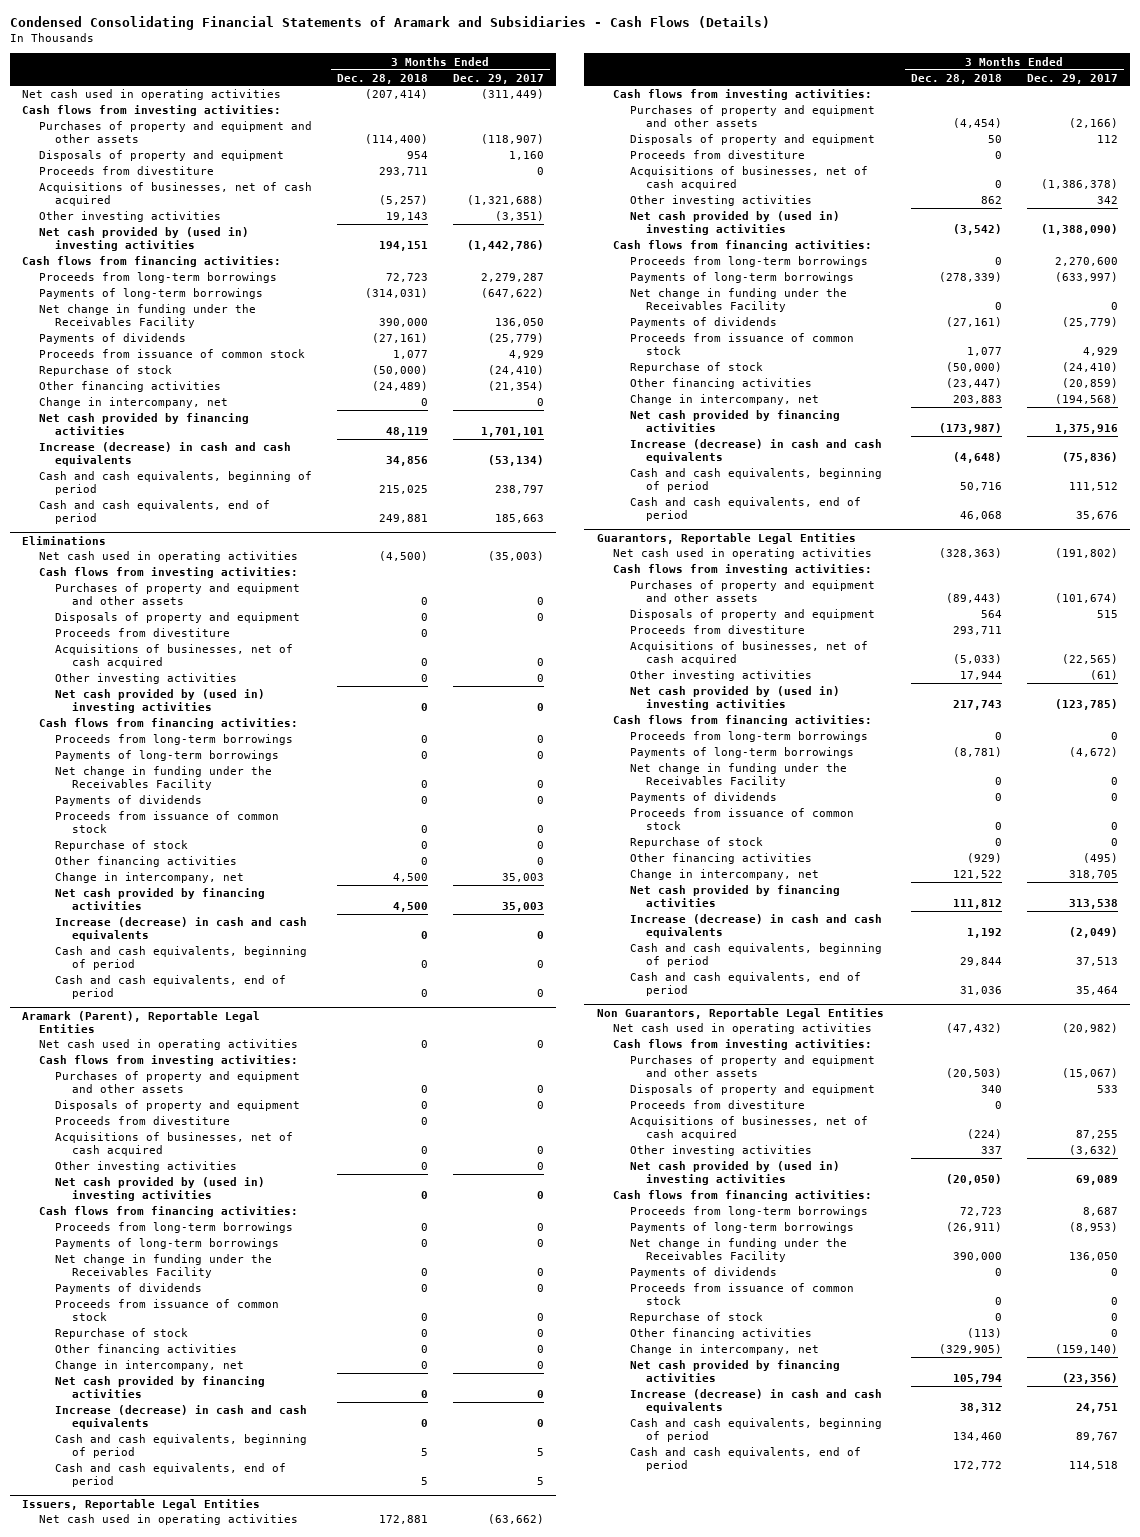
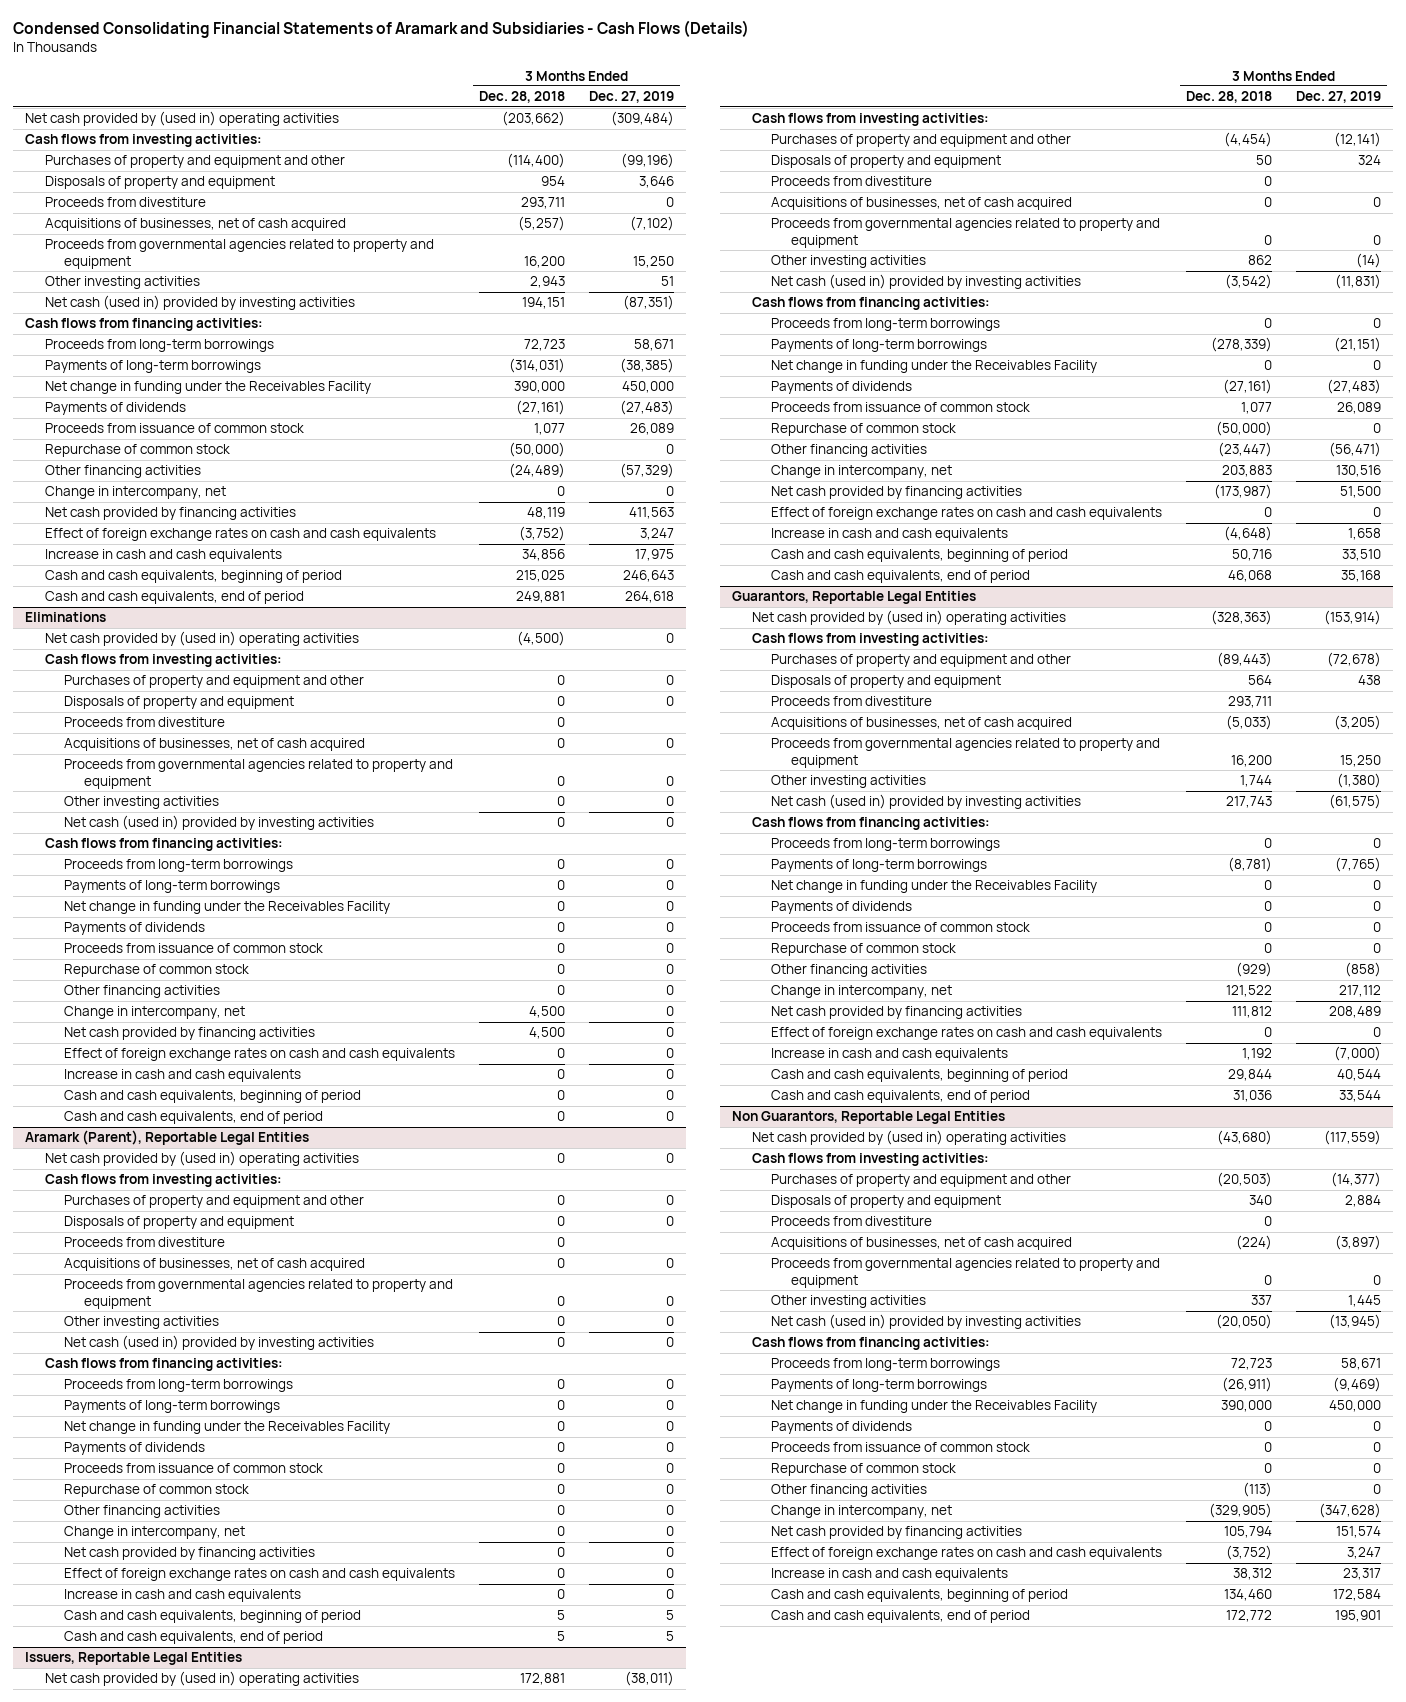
[452,73,544,84] Dec. 29, 2017 -> none
none -> [589,91,675,104] Dec. 27, 2019
[22,89,282,101] Net cash used in operating activities -> [25,111,340,127] Net cash provided by (used in) operating activities
[364,89,428,100] (207,414) -> [502,111,566,127] (203,662)
[38,121,312,144] Purchases of property and equipment and other assets -> [44,155,345,169] Purchases of property and equipment and other
none -> [44,239,434,269] Proceeds from governmental agencies related to property and equipment
[385,212,428,222] 19,143 -> [530,276,566,289] 2,943
[38,227,249,252] Net cash provided by (used in) investing activities -> [44,295,355,311] Net cash (used in) provided by investing activities
[38,365,172,377] Repurchase of stock -> [44,444,230,458] Repurchase of common stock
none -> [44,528,436,542] Effect of foreign exchange rates on cash and cash equivalents
[38,442,291,467] Increase (decrease) in cash and cash equivalents -> [44,549,282,563] Increase in cash and cash equivalents
[38,551,298,563] Net cash used in operating activities -> [44,631,359,647] Net cash provided by (used in) operating activities
[55,583,301,606] Purchases of property and equipment and other assets -> [64,675,365,689] Purchases of property and equipment and other
none -> [64,759,454,789] Proceeds from governmental agencies related to property and equipment
[55,689,266,714] Net cash provided by (used in) investing activities -> [64,815,375,831] Net cash (used in) provided by investing activities
[55,840,189,852] Repurchase of stock -> [64,964,250,978] Repurchase of common stock
none -> [64,1048,456,1062] Effect of foreign exchange rates on cash and cash equivalents
[55,917,308,942] Increase (decrease) in cash and cash equivalents -> [64,1069,302,1083] Increase in cash and cash equivalents
[38,1039,298,1051] Net cash used in operating activities -> [44,1151,359,1167] Net cash provided by (used in) operating activities
[55,1071,301,1094] Purchases of property and equipment and other assets -> [64,1195,365,1209] Purchases of property and equipment and other
none -> [64,1279,454,1309] Proceeds from governmental agencies related to property and equipment
[55,1177,266,1202] Net cash provided by (used in) investing activities -> [64,1335,375,1351] Net cash (used in) provided by investing activities
[55,1328,189,1340] Repurchase of stock -> [64,1484,250,1498] Repurchase of common stock
none -> [64,1568,456,1582] Effect of foreign exchange rates on cash and cash equivalents
[55,1405,308,1430] Increase (decrease) in cash and cash equivalents -> [64,1589,302,1603] Increase in cash and cash equivalents
[38,1514,298,1526] Net cash used in operating activities -> [44,1671,359,1687] Net cash provided by (used in) operating activities
[629,105,875,128] Purchases of property and equipment and other assets -> [771,134,1072,148] Purchases of property and equipment and other
none -> [771,218,1161,248] Proceeds from governmental agencies related to property and equipment
[629,211,840,236] Net cash provided by (used in) investing activities -> [771,274,1082,290] Net cash (used in) provided by investing activities
[629,362,763,374] Repurchase of stock -> [771,423,957,437] Repurchase of common stock
none -> [771,507,1163,521] Effect of foreign exchange rates on cash and cash equivalents
[629,439,882,464] Increase (decrease) in cash and cash equivalents -> [771,528,1009,542] Increase in cash and cash equivalents
[613,548,873,560] Net cash used in operating activities -> [751,610,1066,626] Net cash provided by (used in) operating activities
[629,580,875,603] Purchases of property and equipment and other assets -> [771,654,1072,668] Purchases of property and equipment and other
none -> [771,738,1161,768] Proceeds from governmental agencies related to property and equipment
[959,671,1002,681] 17,944 -> [1240,775,1273,788] 1,744
[629,686,840,711] Net cash provided by (used in) investing activities -> [771,794,1082,810] Net cash (used in) provided by investing activities
[629,837,763,849] Repurchase of stock -> [771,943,957,957] Repurchase of common stock
none -> [771,1027,1163,1041] Effect of foreign exchange rates on cash and cash equivalents
[629,914,882,939] Increase (decrease) in cash and cash equivalents -> [771,1048,1009,1062] Increase in cash and cash equivalents
[613,1023,873,1035] Net cash used in operating activities -> [751,1130,1066,1146] Net cash provided by (used in) operating activities
[945,1023,1002,1034] (47,432) -> [1217,1130,1273,1146] (43,680)
[629,1055,875,1078] Purchases of property and equipment and other assets -> [771,1174,1072,1188] Purchases of property and equipment and other
none -> [771,1258,1161,1288] Proceeds from governmental agencies related to property and equipment
[629,1161,840,1186] Net cash provided by (used in) investing activities -> [771,1314,1082,1330] Net cash (used in) provided by investing activities
[629,1312,763,1324] Repurchase of stock -> [771,1463,957,1477] Repurchase of common stock
none -> [771,1547,1163,1561] Effect of foreign exchange rates on cash and cash equivalents
[629,1389,882,1414] Increase (decrease) in cash and cash equivalents -> [771,1568,1009,1582] Increase in cash and cash equivalents

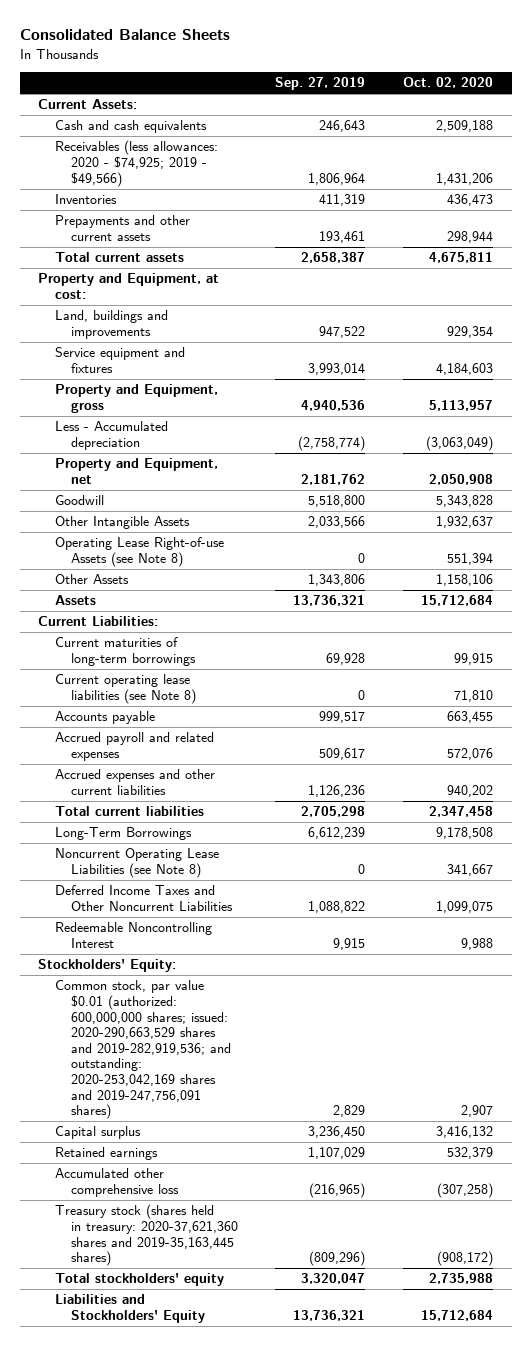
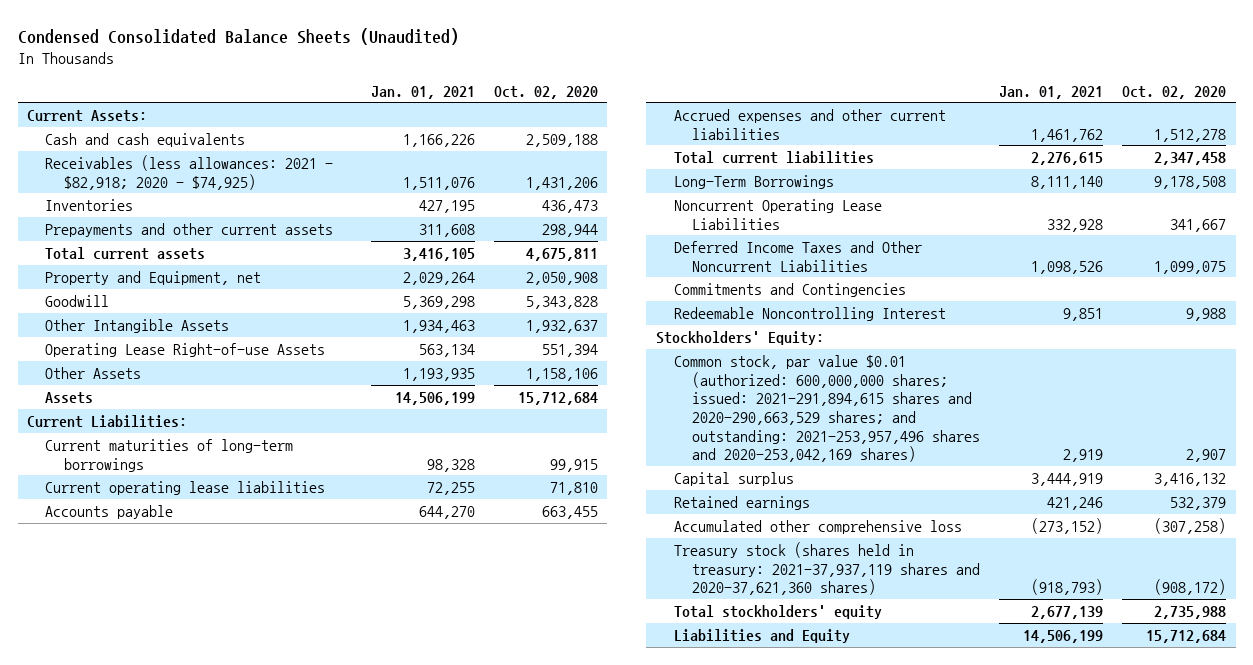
[19,29,230,41] Consolidated Balance Sheets -> [17,27,459,45] Condensed Consolidated Balance Sheets (Unaudited)
[275,77,366,91] Sep. 27, 2019 -> none
none -> [370,85,475,99] Jan. 01, 2021
[54,140,218,187] Receivables (less allowances: 2020 - $74,925; 2019 - $49,566) -> [45,154,334,190] Receivables (less allowances: 2021 - $82,918; 2020 - $74,925)
[38,273,220,300] Property and Equipment, at cost: -> none
[54,310,168,340] Land, buildings and improvements -> none
[54,347,185,374] Service equipment and fixtures -> none
[54,384,218,414] Property and Equipment, gross -> none
[54,421,168,451] Less - Accumulated depreciation -> none
[54,537,224,568] Operating Lease Right-of-use Assets (see Note 8) -> [45,342,326,357] Operating Lease Right-of-use Assets
[54,674,197,705] Current operating lease liabilities (see Note 8) -> [45,480,326,495] Current operating lease liabilities
[54,732,214,762] Accrued payroll and related expenses -> none
[446,785,493,798] 940,202 -> [1154,128,1227,142] 1,512,278
[54,848,219,879] Noncurrent Operating Lease Liabilities (see Note 8) -> [674,198,883,230] Noncurrent Operating Lease Liabilities
none -> [674,282,907,297] Commitments and Contingencies
[54,980,232,1120] Common stock, par value $0.01 (authorized: 600,000,000 shares; issued: 2020-290,663,529 shares and 2019-282,919,536; and outstanding: 2020-253,042,169 shares and 2019-247,756,091 shares) -> [674,354,981,463] Common stock, par value $0.01 (authorized: 600,000,000 shares; issued: 2021-291,894,615 shares and 2020-290,663,529 shares; and outstanding: 2021-253,957,496 shares and 2020-253,042,169 shares)
[54,1204,239,1267] Treasury stock (shares held in treasury: 2020-37,621,360 shares and 2019-35,163,445 shares) -> [674,541,981,596] Treasury stock (shares held in treasury: 2021-37,937,119 shares and 2020-37,621,360 shares)
[54,1294,206,1324] Liabilities and Stockholders' Equity -> [674,628,851,643] Liabilities and Equity

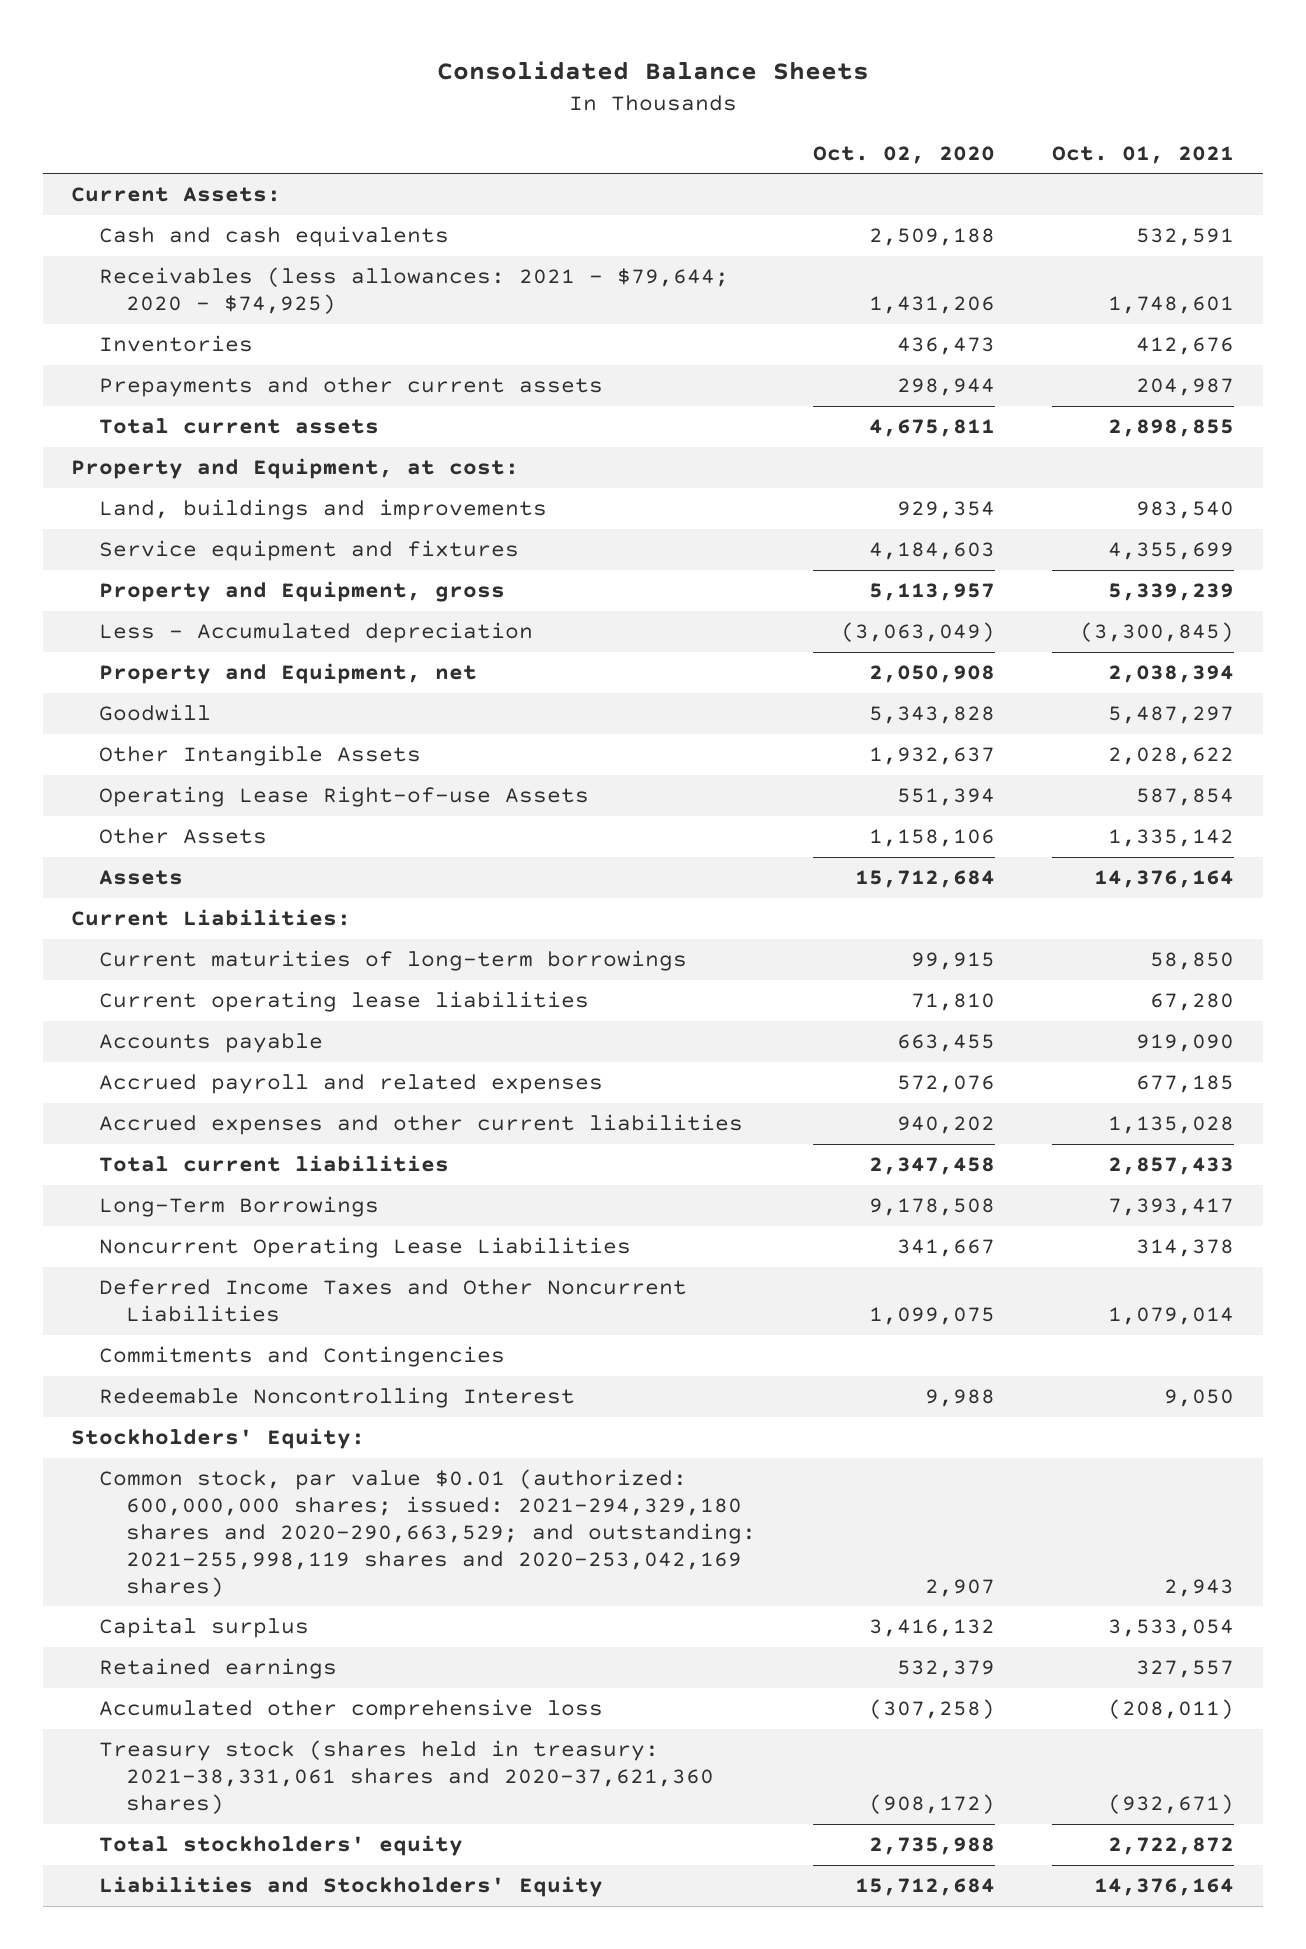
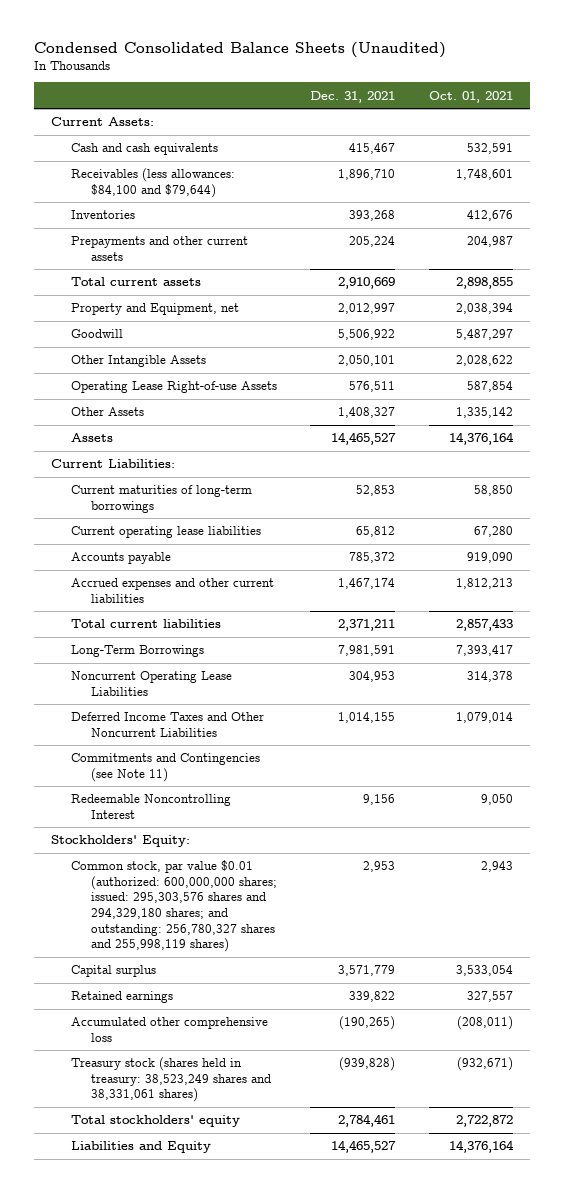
[436,60,869,80] Consolidated Balance Sheets -> [33,42,446,59] Condensed Consolidated Balance Sheets (Unaudited)
[813,145,996,164] Oct. 02, 2020 -> none
none -> [310,90,396,103] Dec. 31, 2021
[98,267,729,315] Receivables (less allowances: 2021 - $79,644; 2020 - $74,925) -> [70,168,235,198] Receivables (less allowances: $84,100 and $79,644)
[71,458,520,480] Property and Equipment, at cost: -> none
[98,499,547,521] Land, buildings and improvements -> none
[98,540,519,562] Service equipment and fixtures -> none
[98,581,505,603] Property and Equipment, gross -> none
[98,622,533,644] Less - Accumulated depreciation -> none
[98,1074,603,1095] Accrued payroll and related expenses -> none
[1108,1116,1235,1135] 1,135,028 -> [456,578,514,590] 1,812,213
[98,1346,505,1368] Commitments and Contingencies -> [70,753,260,782] Commitments and Contingencies (see Note 11)
[98,1469,757,1597] Common stock, par value $0.01 (authorized: 600,000,000 shares; issued: 2021-294,329,180 shares and 2020-290,663,529; and outstanding: 2021-255,998,119 shares and 2020-253,042,169 shares) -> [70,860,277,953] Common stock, par value $0.01 (authorized: 600,000,000 shares; issued: 295,303,576 shares and 294,329,180 shares; and outstanding: 256,780,327 shares and 255,998,119 shares)
[98,1740,715,1815] Treasury stock (shares held in treasury: 2021-38,331,061 shares and 2020-37,621,360 shares) -> [70,1057,271,1103] Treasury stock (shares held in treasury: 38,523,249 shares and 38,331,061 shares)
[98,1876,603,1898] Liabilities and Stockholders' Equity -> [70,1141,211,1154] Liabilities and Equity

